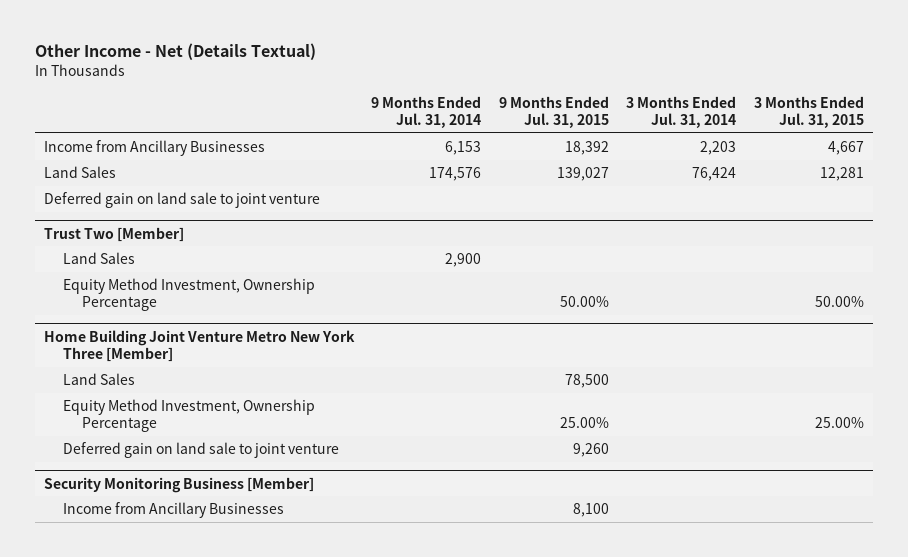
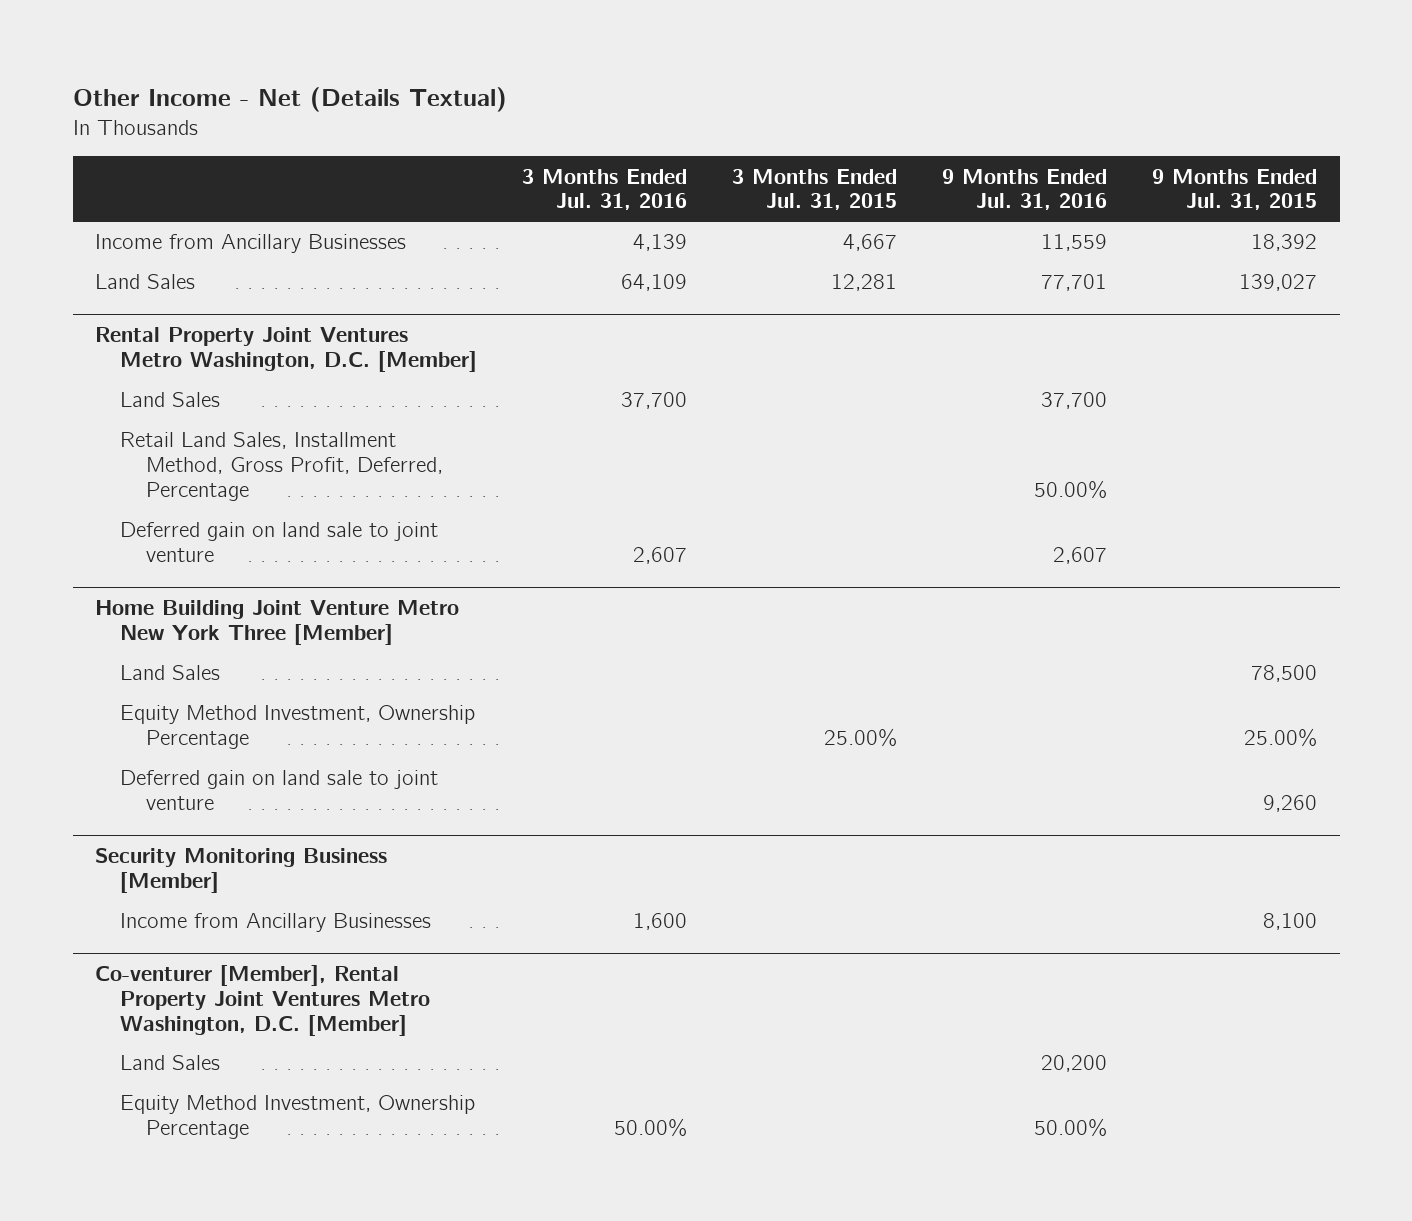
[371,95,482,128] 9 Months Ended Jul. 31, 2014 -> none
[626,95,737,128] 3 Months Ended Jul. 31, 2014 -> none
none -> [522,168,688,211] 3 Months Ended Jul. 31, 2016
none -> [942,168,1108,211] 9 Months Ended Jul. 31, 2016
[43,192,320,209] Deferred gain on land sale to joint venture -> none
[43,226,184,242] Trust Two [Member] -> none
[63,252,136,265] Land Sales -> none
[63,278,316,312] Equity Method Investment, Ownership Percentage -> none
none -> [95,326,478,372] Rental Property Joint Ventures Metro Washington, D.C. [Member]
none -> [120,392,221,408] Land Sales
none -> [120,432,443,502] Retail Land Sales, Installment Method, Gross Profit, Deferred, Percentage
none -> [120,522,439,563] Deferred gain on land sale to joint venture
none -> [95,964,431,1036] Co-venturer [Member], Rental Property Joint Ventures Metro Washington, D.C. [Member]
none -> [120,1055,221,1071] Land Sales
none -> [120,1095,476,1140] Equity Method Investment, Ownership Percentage

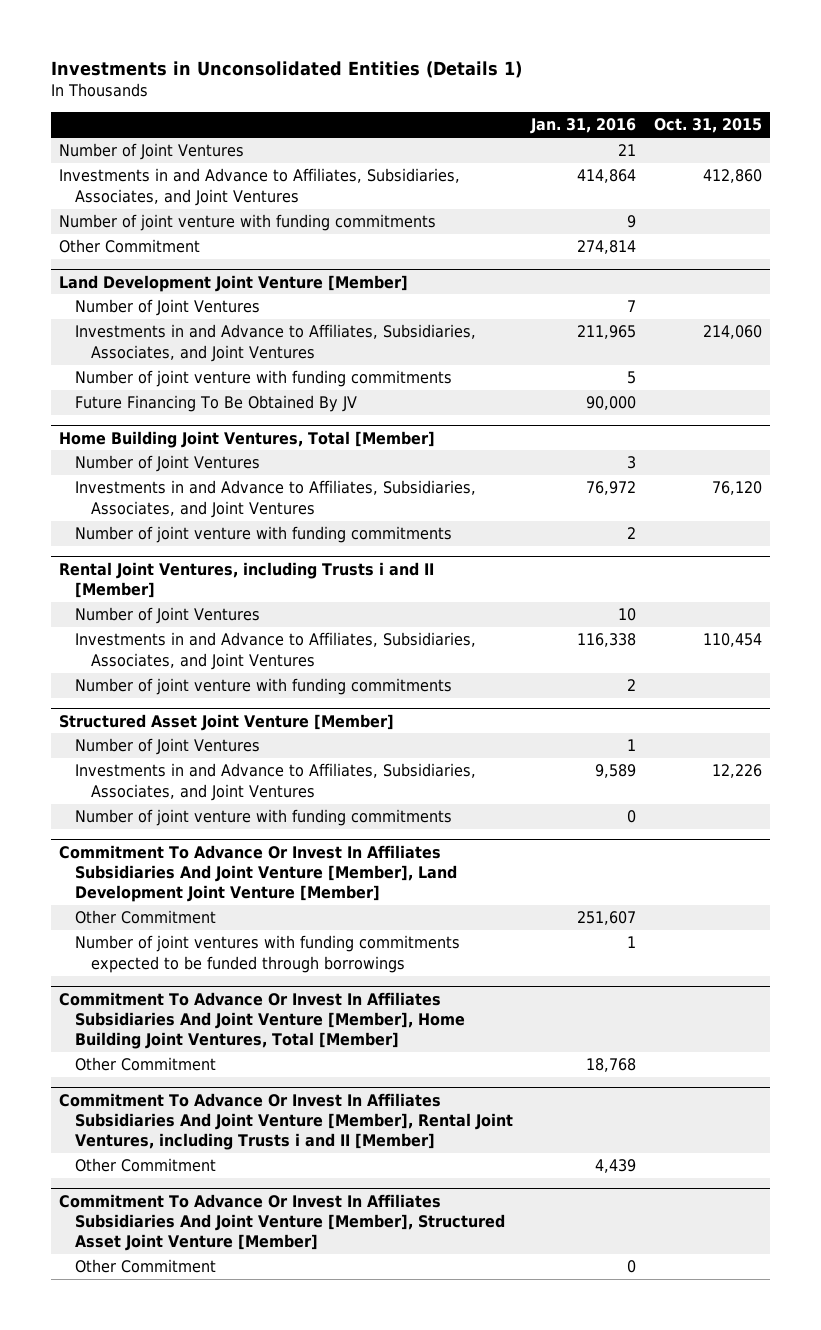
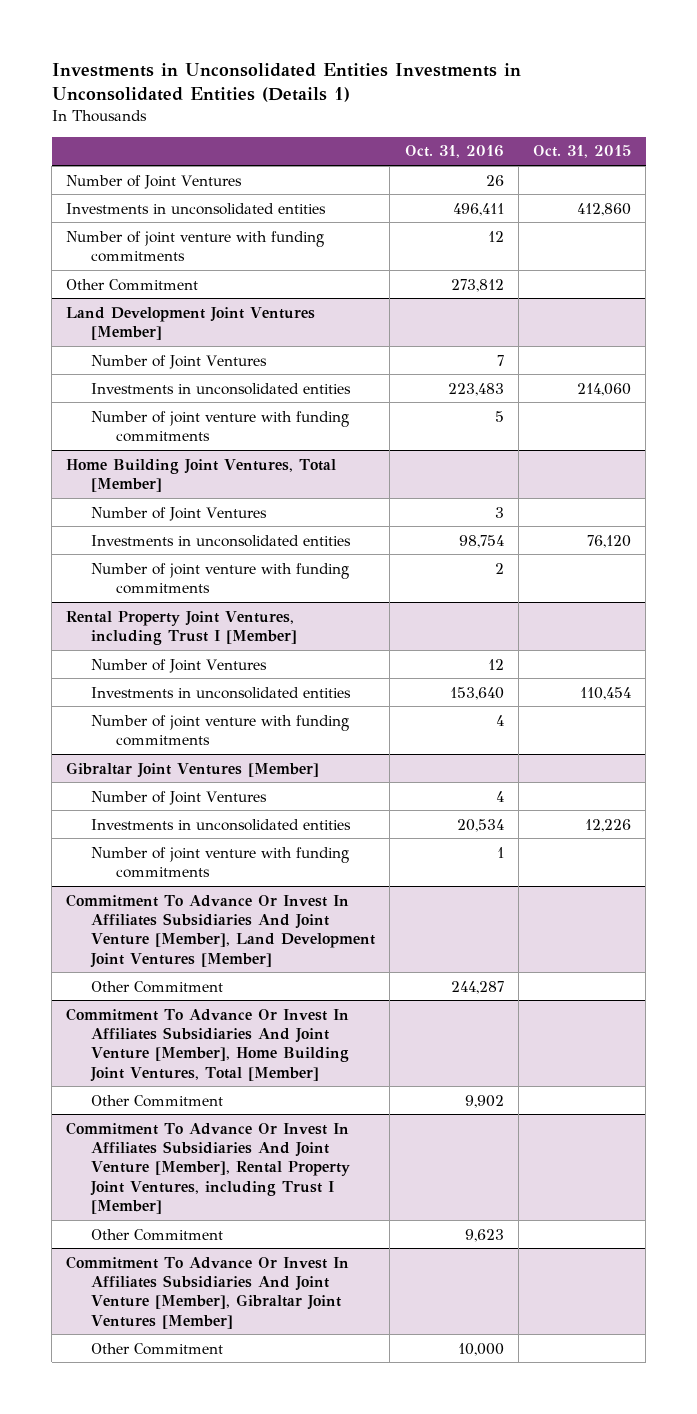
[50,61,522,79] Investments in Unconsolidated Entities (Details 1) -> [51,62,521,103] Investments in Unconsolidated Entities Investments in Unconsolidated Entities (Details 1)
[529,118,636,135] Jan. 31, 2016 -> none
none -> [404,145,504,159] Oct. 31, 2016
[59,168,461,206] Investments in and Advance to Affiliates, Subsidiaries, Associates, and Joint Ventures -> [66,202,327,215] Investments in unconsolidated entities
[59,274,409,292] Land Development Joint Venture [Member] -> [66,306,316,340] Land Development Joint Ventures [Member]
[75,324,477,362] Investments in and Advance to Affiliates, Subsidiaries, Associates, and Joint Ventures -> [91,382,352,395] Investments in unconsolidated entities
[75,395,358,413] Future Financing To Be Obtained By JV -> none
[75,480,477,518] Investments in and Advance to Affiliates, Subsidiaries, Associates, and Joint Ventures -> [91,534,352,547] Investments in unconsolidated entities
[59,561,435,598] Rental Joint Ventures, including Trusts i and II [Member] -> [66,610,298,645] Rental Property Joint Ventures, including Trust I [Member]
[75,632,477,670] Investments in and Advance to Affiliates, Subsidiaries, Associates, and Joint Ventures -> [91,686,352,699] Investments in unconsolidated entities
[59,713,395,731] Structured Asset Joint Venture [Member] -> none
[75,738,261,756] Number of Joint Ventures -> none
[75,763,477,801] Investments in and Advance to Affiliates, Subsidiaries, Associates, and Joint Ventures -> none
[75,809,453,827] Number of joint venture with funding commitments -> none
none -> [66,761,320,778] Gibraltar Joint Ventures [Member]
none -> [91,790,268,805] Number of Joint Ventures
none -> [91,818,352,831] Investments in unconsolidated entities
none -> [91,846,350,878] Number of joint venture with funding commitments
[59,844,458,903] Commitment To Advance Or Invest In Affiliates Subsidiaries And Joint Venture [Member], Land Development Joint Venture [Member] -> [66,893,376,968] Commitment To Advance Or Invest In Affiliates Subsidiaries And Joint Venture [Member], Land Development Joint Ventures [Member]
[75,935,461,973] Number of joint ventures with funding commitments expected to be funded through borrowings -> none
[59,1092,514,1151] Commitment To Advance Or Invest In Affiliates Subsidiaries And Joint Venture [Member], Rental Joint Ventures, including Trusts i and II [Member] -> [66,1121,351,1214] Commitment To Advance Or Invest In Affiliates Subsidiaries And Joint Venture [Member], Rental Property Joint Ventures, including Trust I [Member]
[59,1193,506,1252] Commitment To Advance Or Invest In Affiliates Subsidiaries And Joint Venture [Member], Structured Asset Joint Venture [Member] -> [66,1255,350,1329] Commitment To Advance Or Invest In Affiliates Subsidiaries And Joint Venture [Member], Gibraltar Joint Ventures [Member]

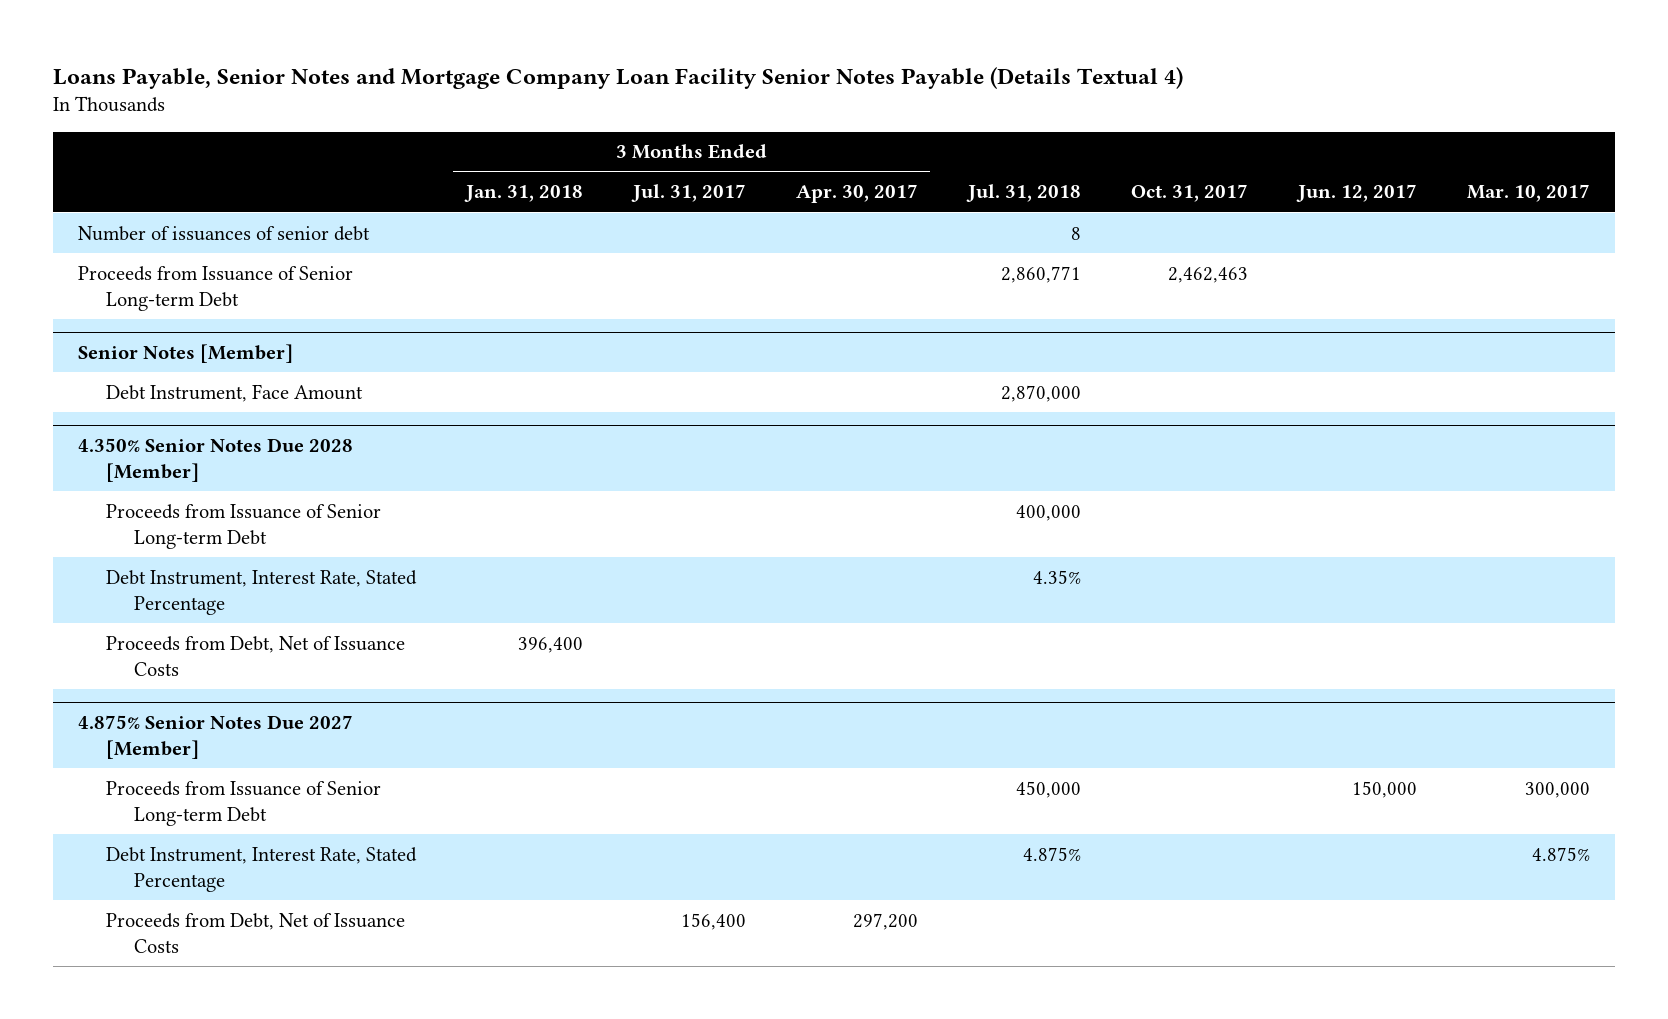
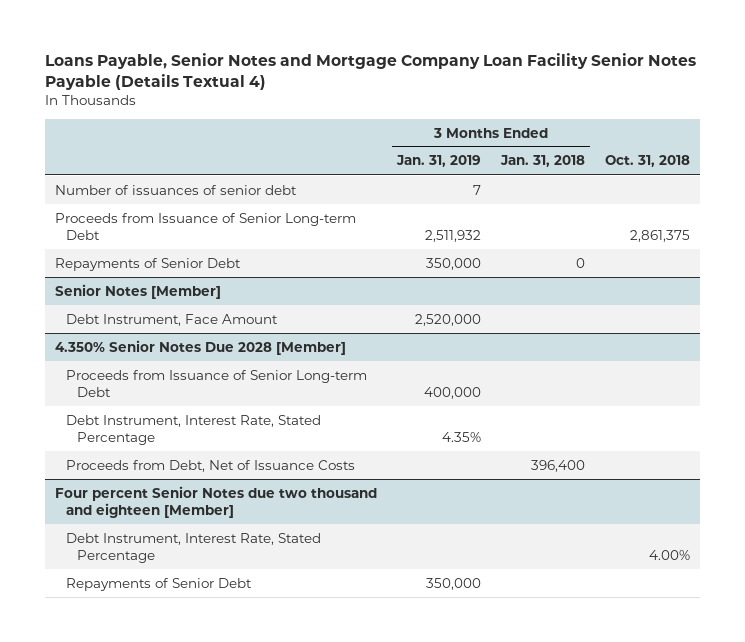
[630,184,746,203] Jul. 31, 2017 -> none
[795,184,918,204] Apr. 30, 2017 -> none
[965,184,1081,203] Jul. 31, 2018 -> none
[1131,184,1249,203] Oct. 31, 2017 -> none
[1296,184,1418,203] Jun. 12, 2017 -> none
[1467,184,1591,203] Mar. 10, 2017 -> none
none -> [395,155,481,168] Jan. 31, 2019
none -> [604,155,690,168] Oct. 31, 2018
none -> [54,257,241,271] Repayments of Senior Debt
[77,714,353,759] 4.875% Senior Notes Due 2027 [Member] -> none
[105,780,381,826] Proceeds from Issuance of Senior Long-term Debt -> none
[105,846,417,892] Debt Instrument, Interest Rate, Stated Percentage -> none
[105,912,405,953] Proceeds from Debt, Net of Issuance Costs -> none
none -> [54,485,377,519] Four percent Senior Notes due two thousand and eighteen [Member]
none -> [65,532,321,564] Debt Instrument, Interest Rate, Stated Percentage
none -> [65,577,252,591] Repayments of Senior Debt

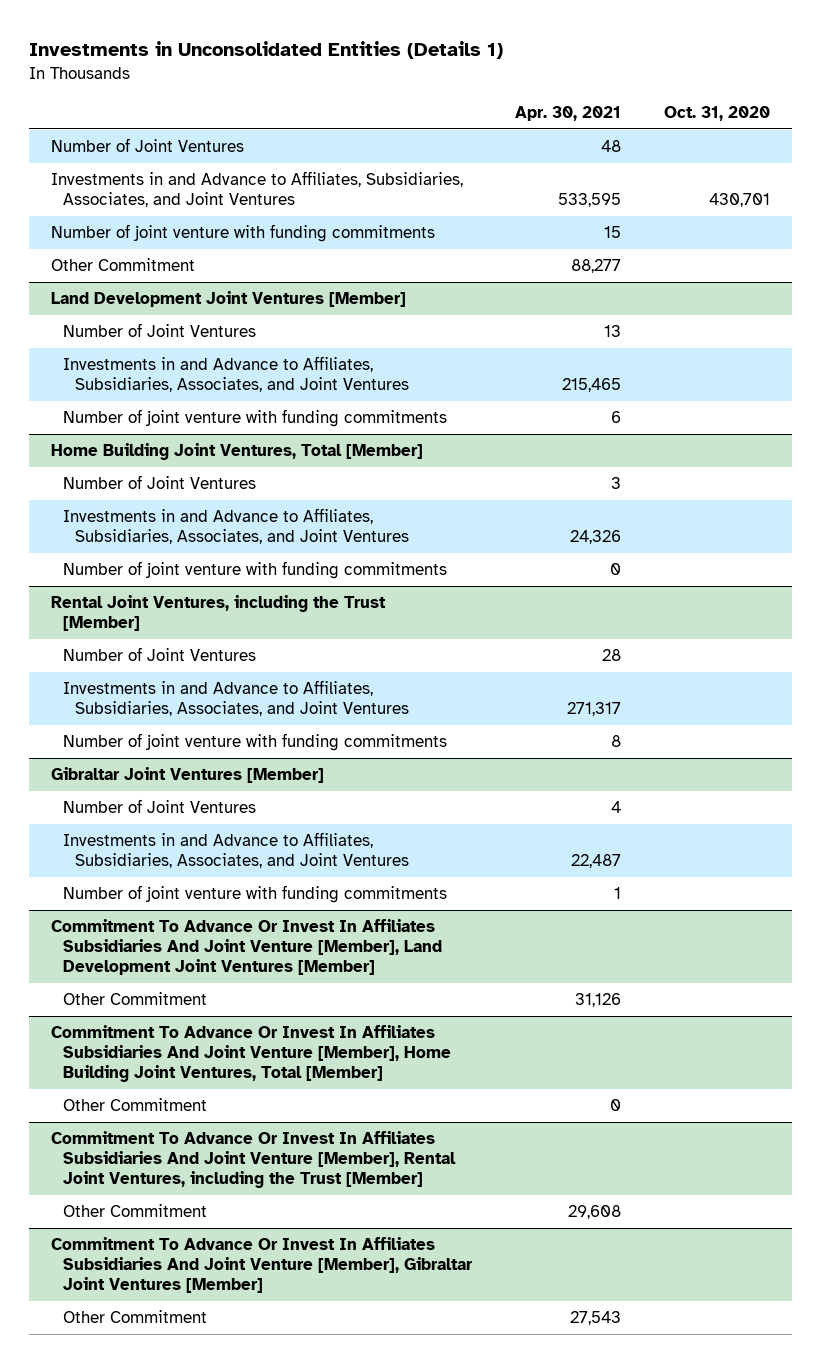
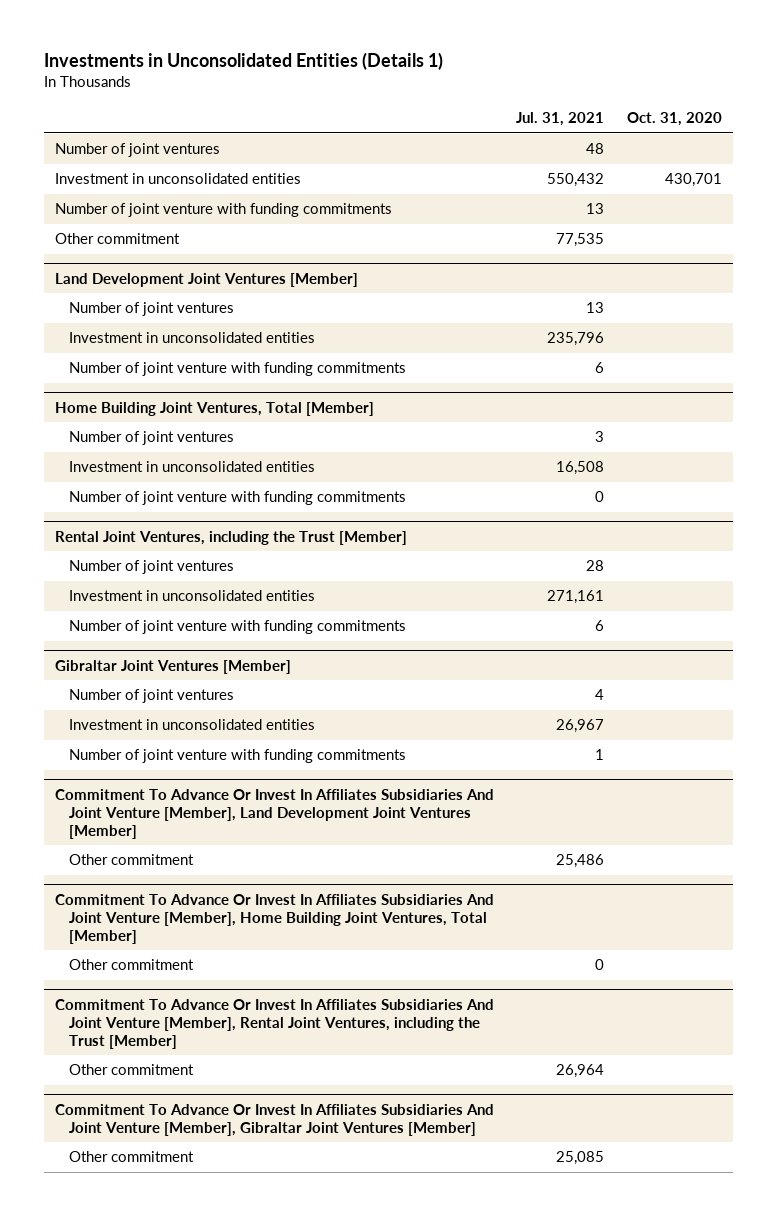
[515,106,622,122] Apr. 30, 2021 -> none
none -> [516,111,605,126] Jul. 31, 2021
[50,138,244,153] Number of Joint Ventures -> [54,143,220,158] Number of joint ventures
[50,171,463,208] Investments in and Advance to Affiliates, Subsidiaries, Associates, and Joint Ventures -> [54,173,301,185] Investment in unconsolidated entities
[50,258,195,272] Other Commitment -> [54,233,180,245] Other commitment
[62,323,256,338] Number of Joint Ventures -> [68,302,234,317] Number of joint ventures
[62,356,409,393] Investments in and Advance to Affiliates, Subsidiaries, Associates, and Joint Ventures -> [68,332,315,344] Investment in unconsolidated entities
[62,475,256,490] Number of Joint Ventures -> [68,431,234,446] Number of joint ventures
[62,508,409,545] Investments in and Advance to Affiliates, Subsidiaries, Associates, and Joint Ventures -> [68,461,315,473] Investment in unconsolidated entities
[62,647,256,662] Number of Joint Ventures -> [68,560,234,575] Number of joint ventures
[62,680,409,717] Investments in and Advance to Affiliates, Subsidiaries, Associates, and Joint Ventures -> [68,590,315,602] Investment in unconsolidated entities
[62,799,256,814] Number of Joint Ventures -> [68,689,234,704] Number of joint ventures
[62,832,409,869] Investments in and Advance to Affiliates, Subsidiaries, Associates, and Joint Ventures -> [68,719,315,731] Investment in unconsolidated entities
[62,992,207,1006] Other Commitment -> [68,854,194,866] Other commitment
[62,1098,207,1112] Other Commitment -> [68,959,194,971] Other commitment
[62,1204,207,1218] Other Commitment -> [68,1064,194,1076] Other commitment
[62,1310,207,1324] Other Commitment -> [68,1151,194,1163] Other commitment

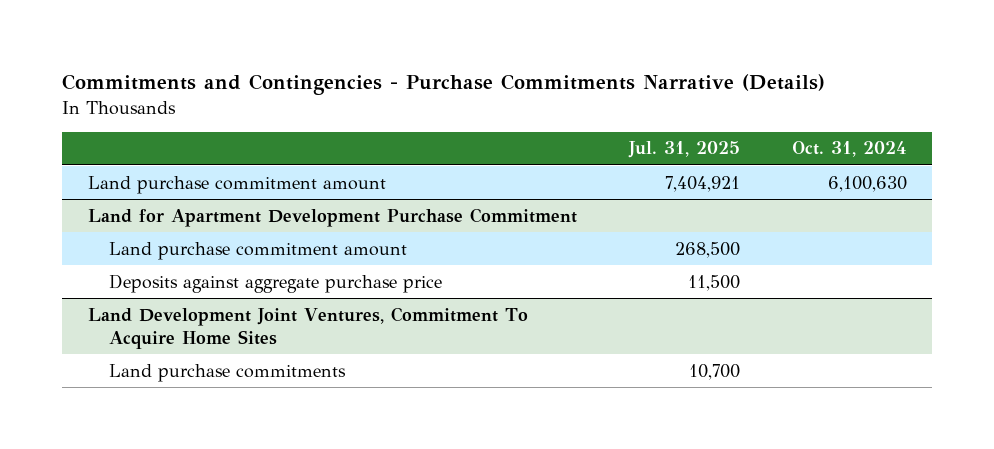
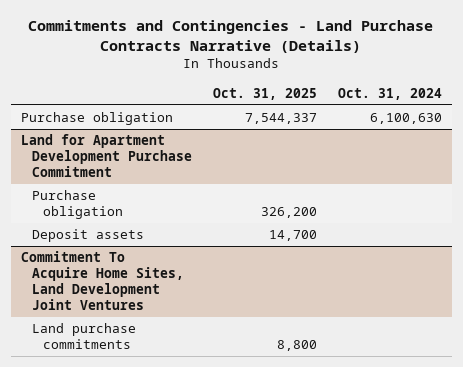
[61,74,825,96] Commitments and Contingencies - Purchase Commitments Narrative (Details) -> [28,19,434,53] Commitments and Contingencies - Land Purchase Contracts Narrative (Details)
[627,141,740,159] Jul. 31, 2025 -> none
none -> [212,87,317,100] Oct. 31, 2025
[87,175,386,194] Land purchase commitment amount -> [20,112,173,126] Purchase obligation
[108,241,407,260] Land purchase commitment amount -> [32,190,124,220] Purchase obligation
[108,273,442,293] Deposits against aggregate purchase price -> [32,229,145,243] Deposit assets
[87,306,528,349] Land Development Joint Ventures, Commitment To Acquire Home Sites -> [20,251,185,311] Commitment To Acquire Home Sites, Land Development Joint Ventures

